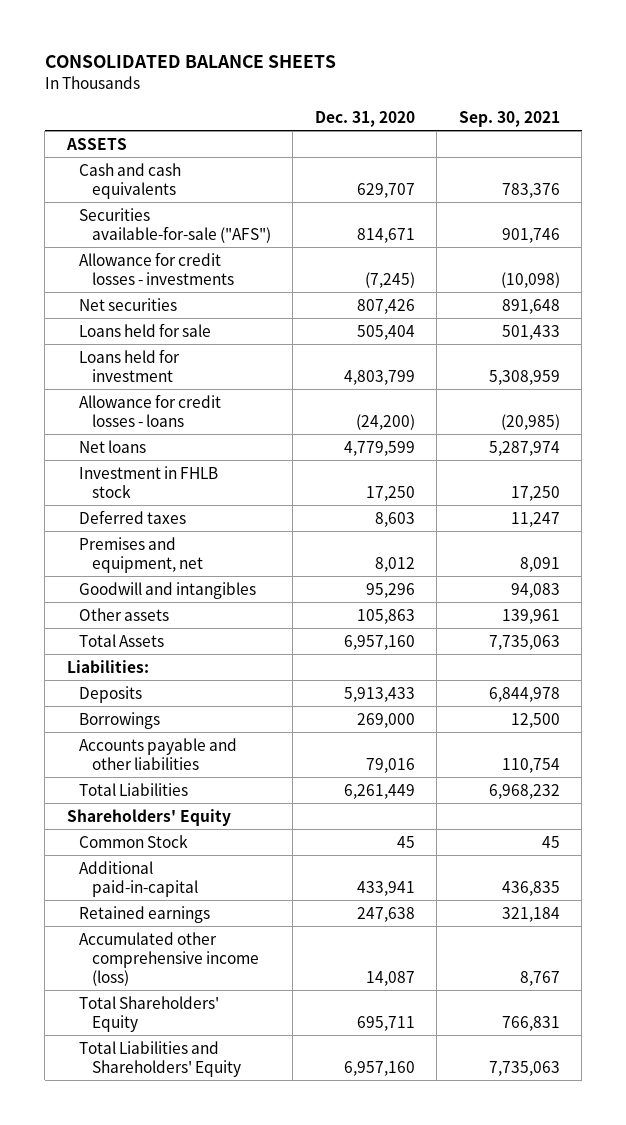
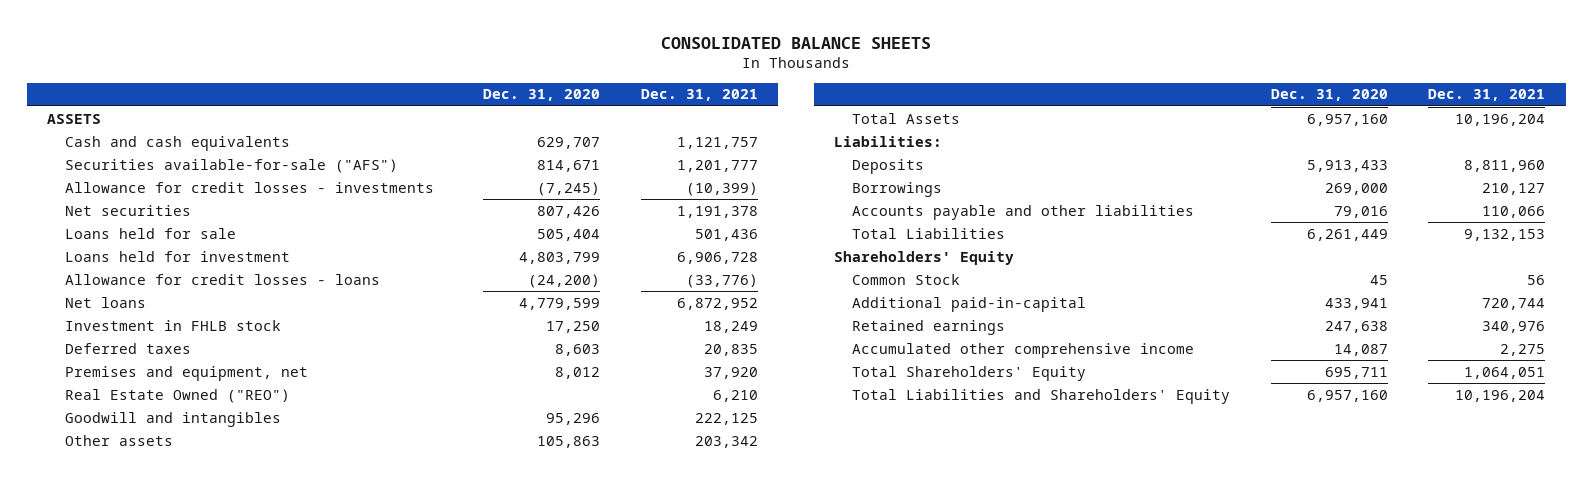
[458,110,560,127] Sep. 30, 2021 -> none
none -> [640,89,758,102] Dec. 31, 2021
none -> [64,388,290,403] Real Estate Owned ("REO")
[79,931,259,986] Accumulated other comprehensive income (loss) -> [852,342,1195,358] Accumulated other comprehensive income

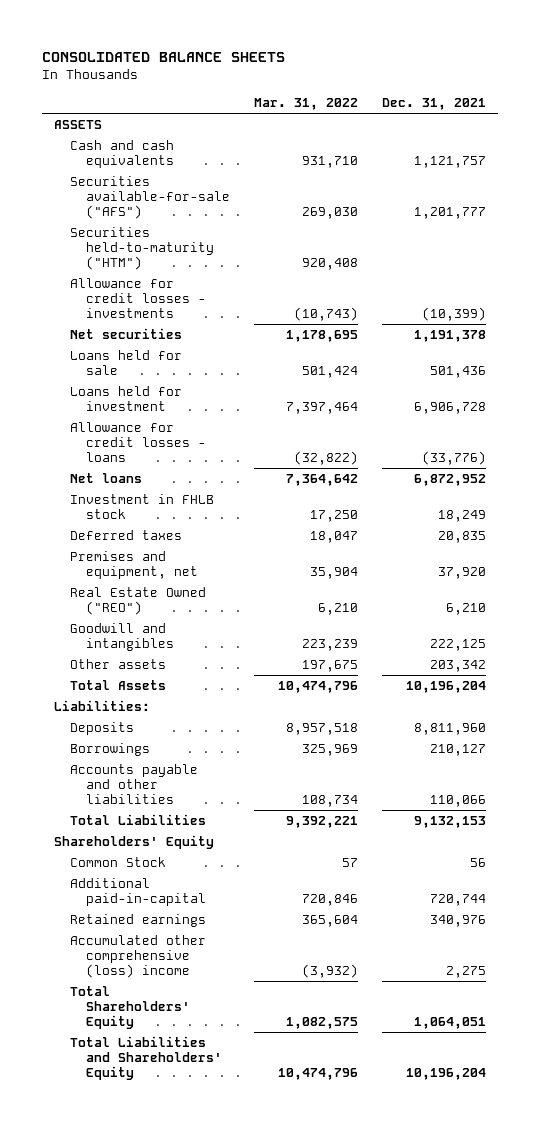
[483,89,601,102] Dec. 31, 2020 -> none
none -> [253,98,358,111] Mar. 31, 2022
none -> [70,226,214,270] Securities held-to-maturity ("HTM")
[852,342,1195,358] Accumulated other comprehensive income -> [70,934,207,978] Accumulated other comprehensive (loss) income

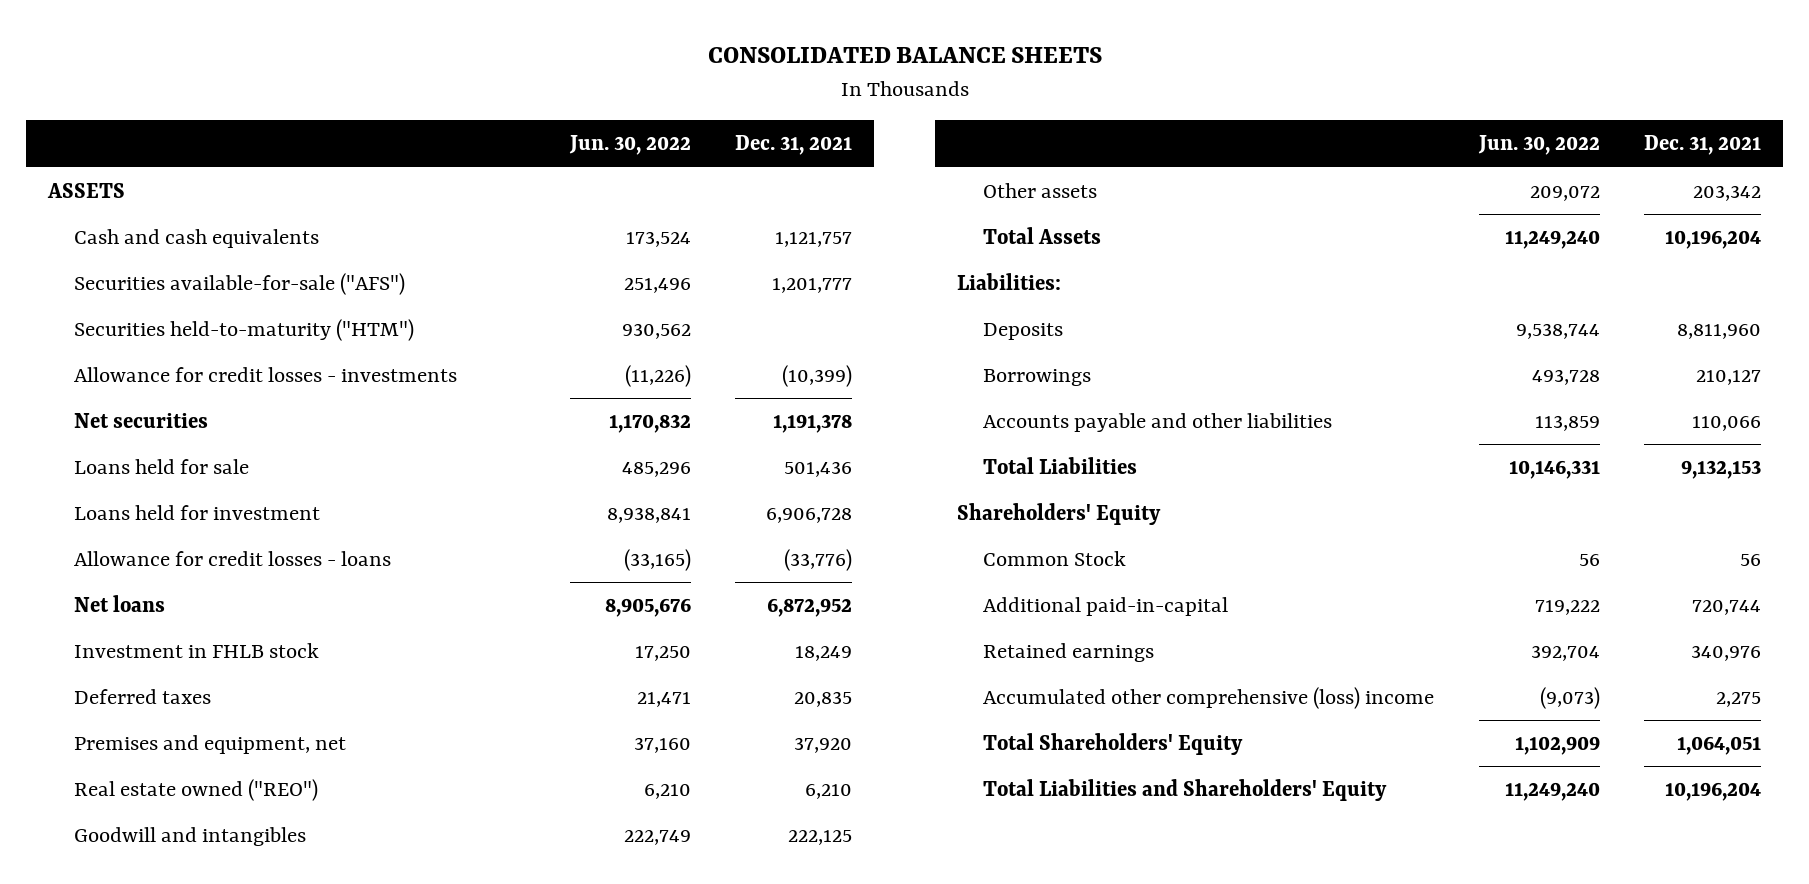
[253,98,358,111] Mar. 31, 2022 -> none
none -> [568,135,691,156] Jun. 30, 2022
[70,586,207,615] Real Estate Owned ("REO") -> [74,779,319,802] Real estate owned ("REO")

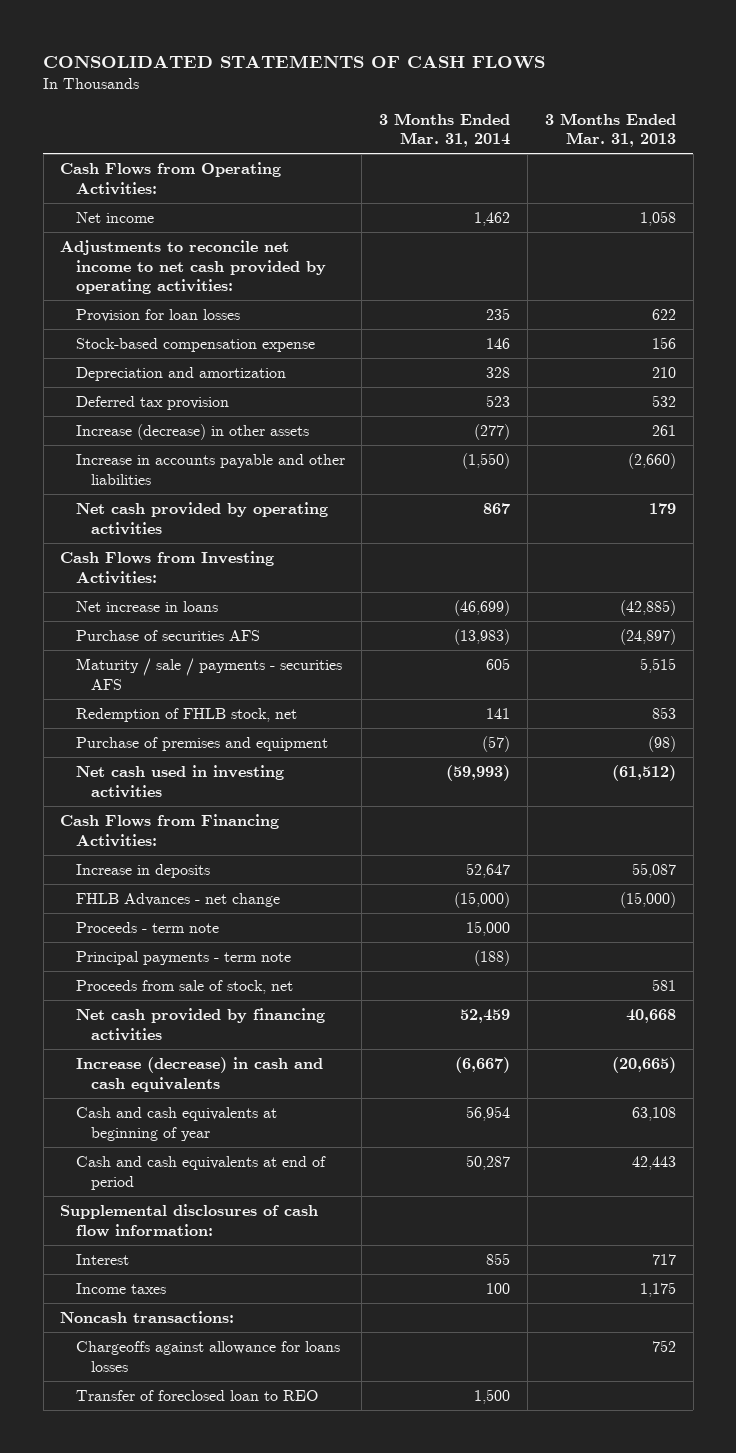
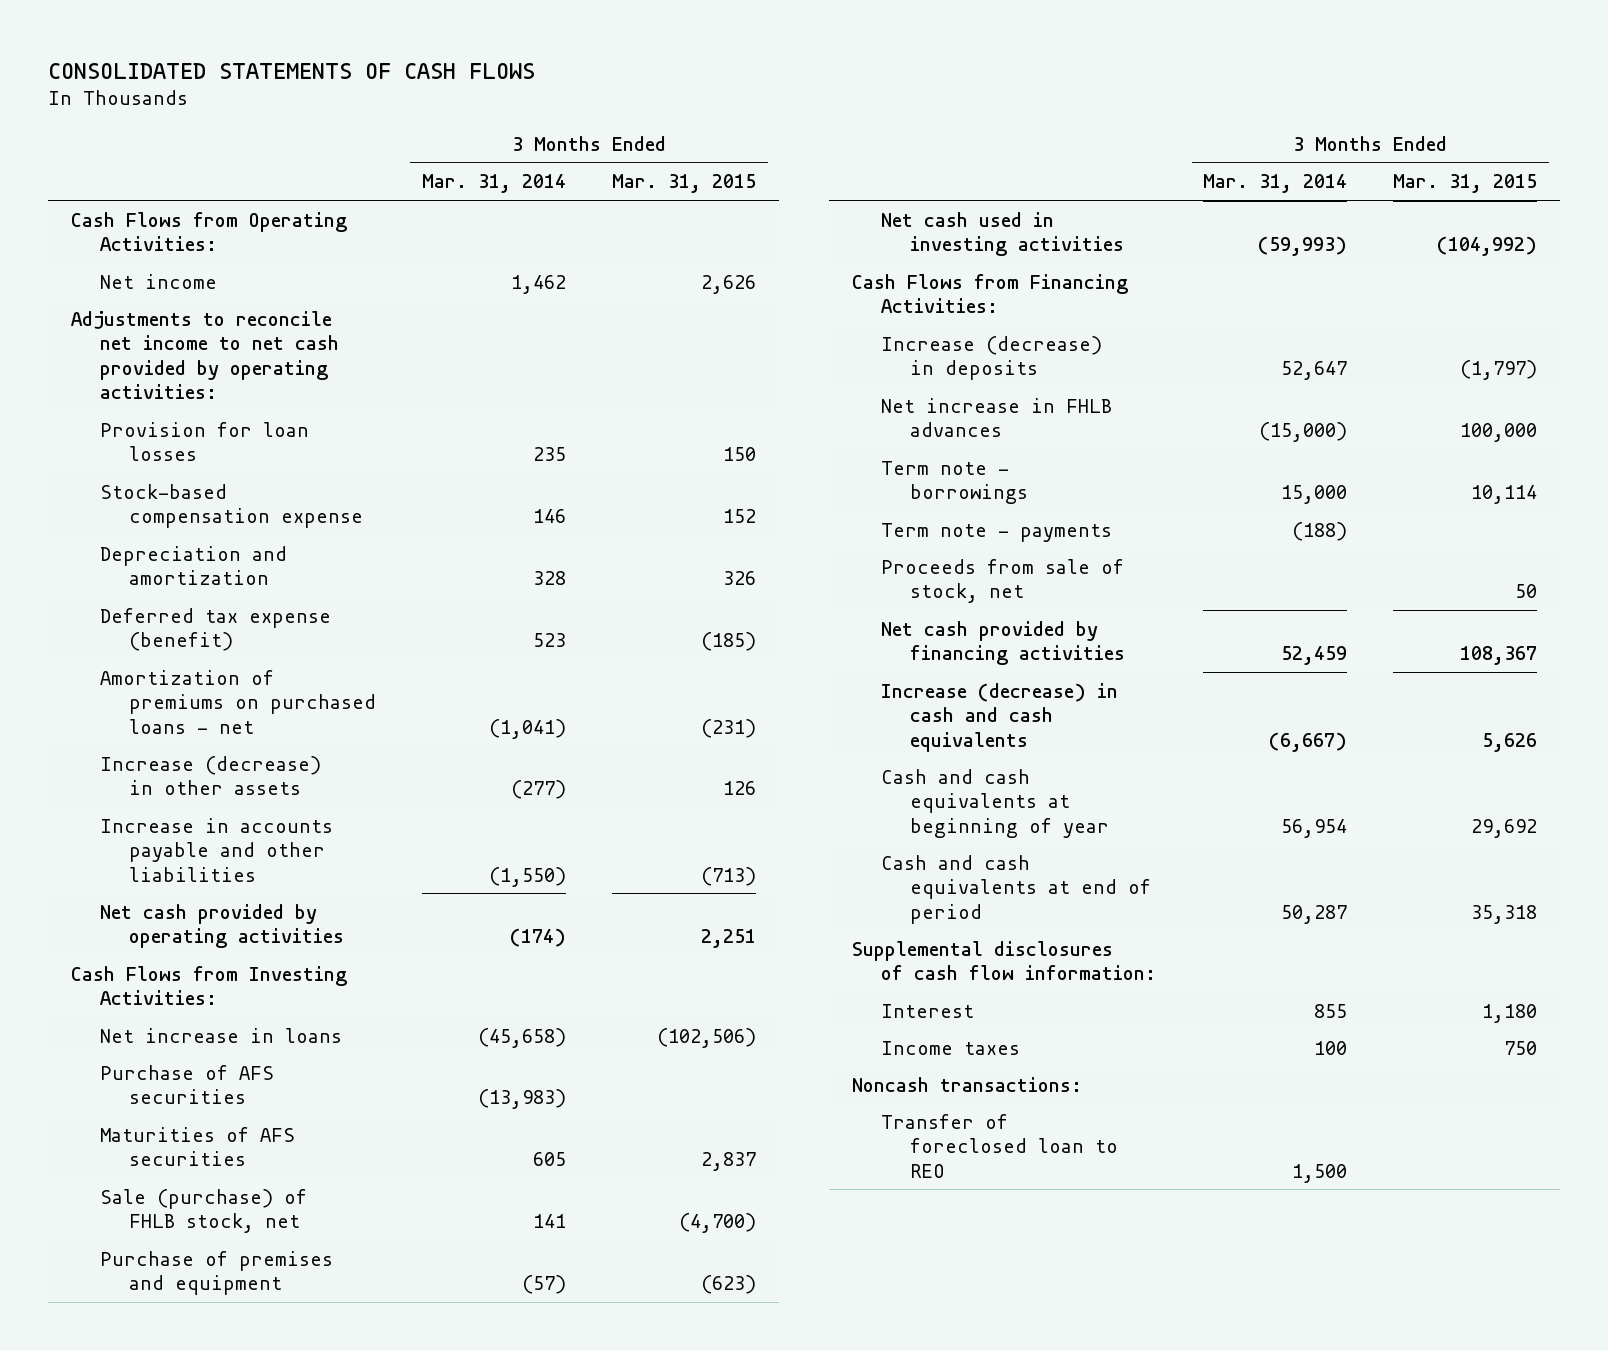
[545,112,677,148] 3 Months Ended Mar. 31, 2013 -> none
none -> [612,174,757,194] Mar. 31, 2015
[75,396,229,411] Deferred tax provision -> [99,607,331,652] Deferred tax expense (benefit)
none -> [99,669,376,734] Amortization of premiums on purchased loans - net
[483,503,511,515] 867 -> [509,928,566,948] (174)
[75,658,342,690] Maturity / sale / payments - securities AFS -> none
[454,600,511,617] (46,699) -> [477,1027,566,1048] (45,658)
[75,630,260,642] Purchase of securities AFS -> [99,1064,274,1105] Purchase of AFS securities
none -> [99,1126,295,1167] Maturities of AFS securities
[75,708,297,723] Redemption of FHLB stock, net -> [99,1188,307,1234] Sale (purchase) of FHLB stock, net
[75,864,210,879] Increase in deposits -> [880,335,1102,381] Increase (decrease) in deposits
[75,893,280,908] FHLB Advances - net change -> [880,397,1112,438] Net increase in FHLB advances
[75,922,219,934] Proceeds - term note -> [880,460,1028,505] Term note - borrowings
[75,951,291,966] Principal payments - term note -> [880,522,1112,542] Term note - payments
[75,1341,340,1372] Chargeoffs against allowance for loans losses -> none

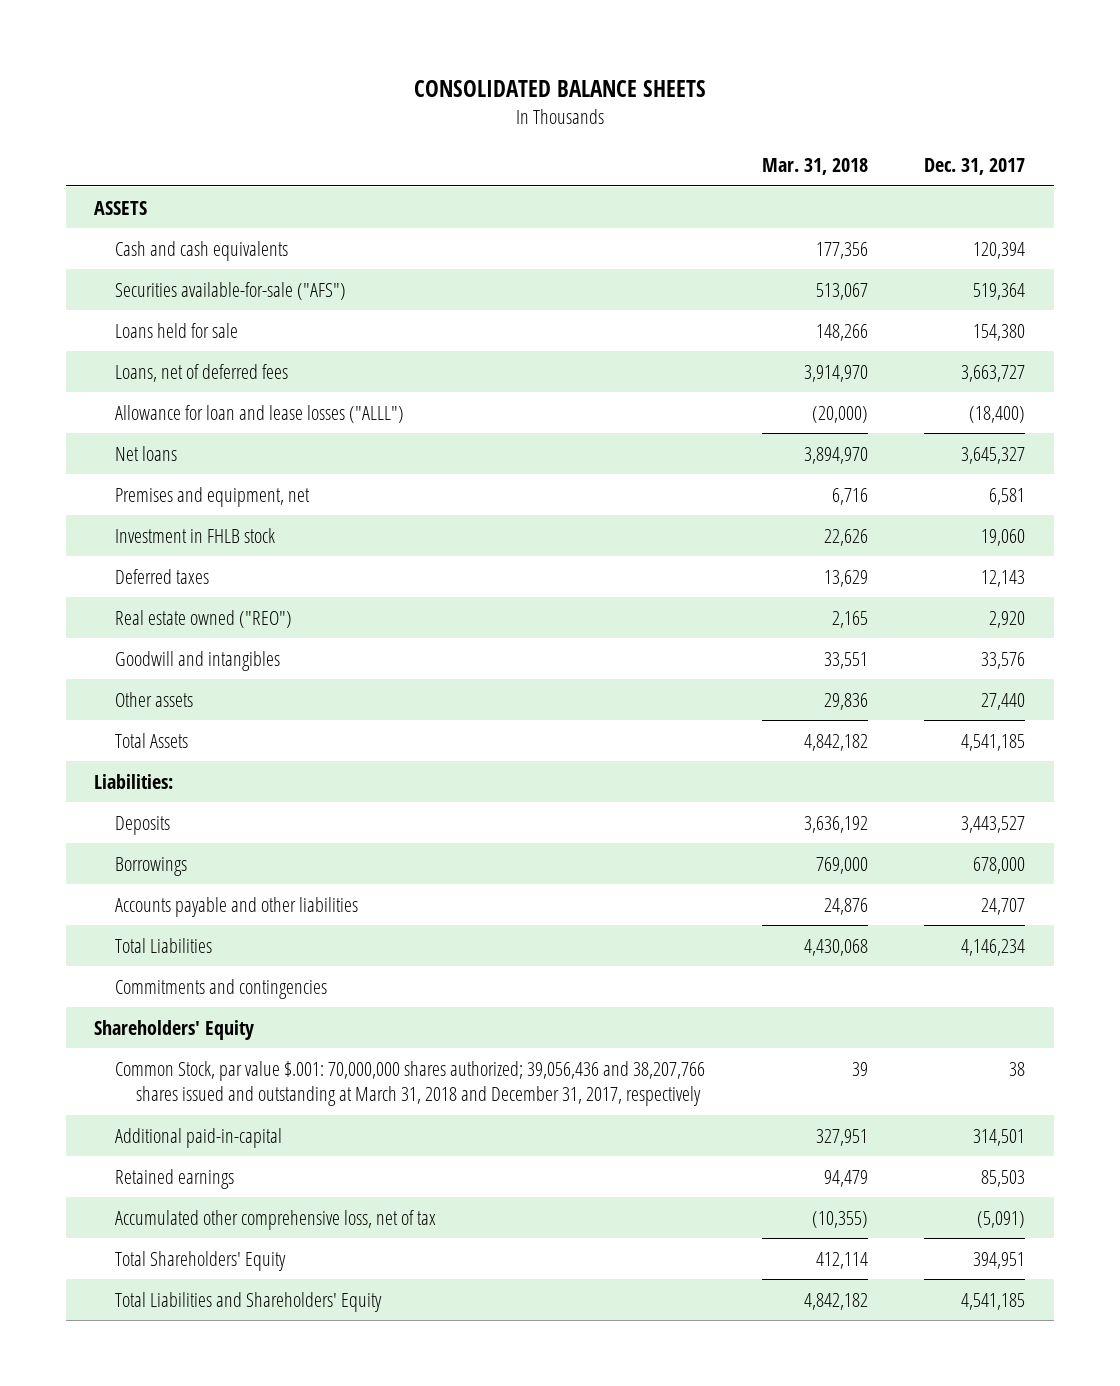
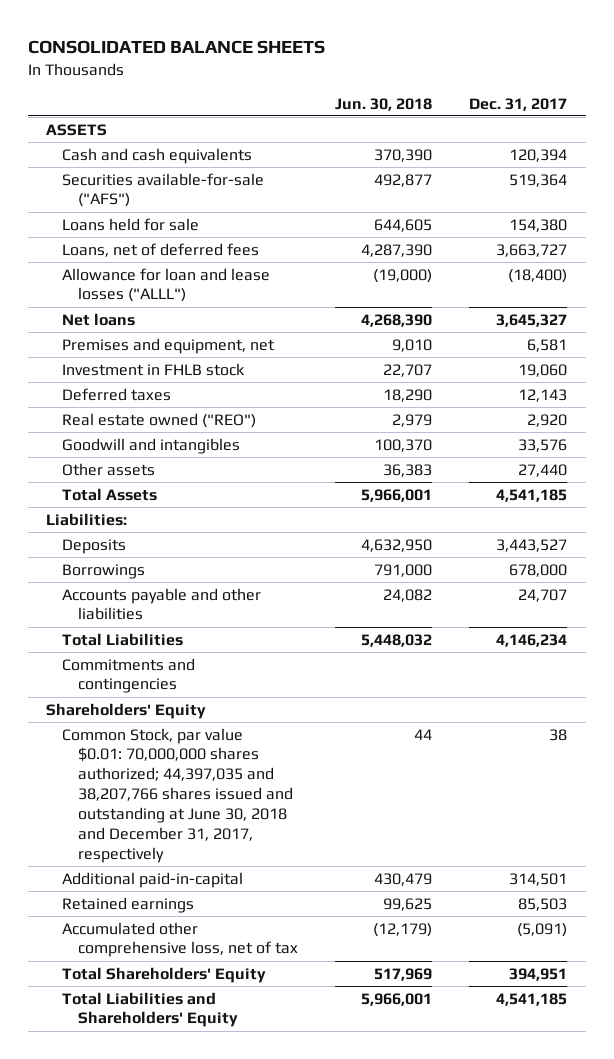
[761,158,868,176] Mar. 31, 2018 -> none
none -> [335,97,433,111] Jun. 30, 2018
[115,1060,706,1107] Common Stock, par value $.001: 70,000,000 shares authorized; 39,056,436 and 38,207,766 shares issued and outstanding at March 31, 2018 and December 31, 2017, respectively -> [62,727,294,864] Common Stock, par value $0.01: 70,000,000 shares authorized; 44,397,035 and 38,207,766 shares issued and outstanding at June 30, 2018 and December 31, 2017, respectively

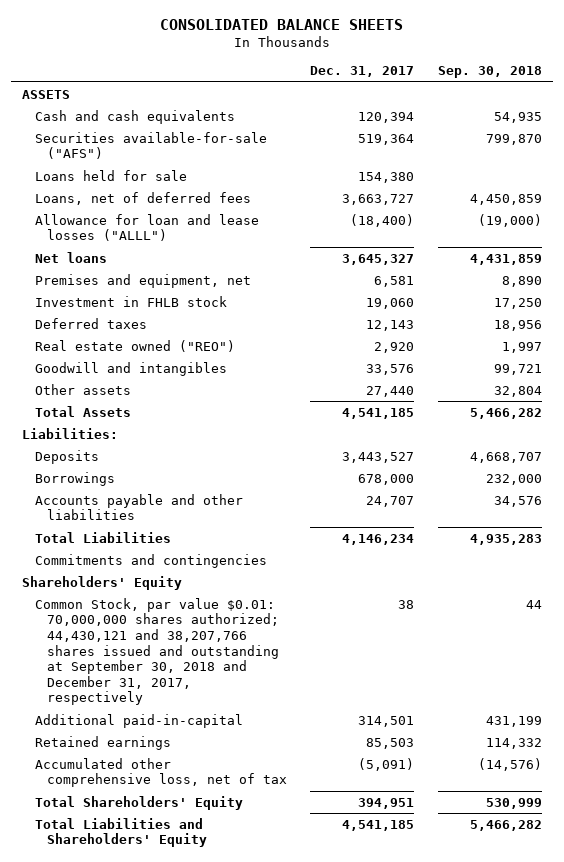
[335,97,433,111] Jun. 30, 2018 -> none
none -> [437,66,542,79] Sep. 30, 2018
[62,727,294,864] Common Stock, par value $0.01: 70,000,000 shares authorized; 44,397,035 and 38,207,766 shares issued and outstanding at June 30, 2018 and December 31, 2017, respectively -> [34,597,279,706] Common Stock, par value $0.01: 70,000,000 shares authorized; 44,430,121 and 38,207,766 shares issued and outstanding at September 30, 2018 and December 31, 2017, respectively

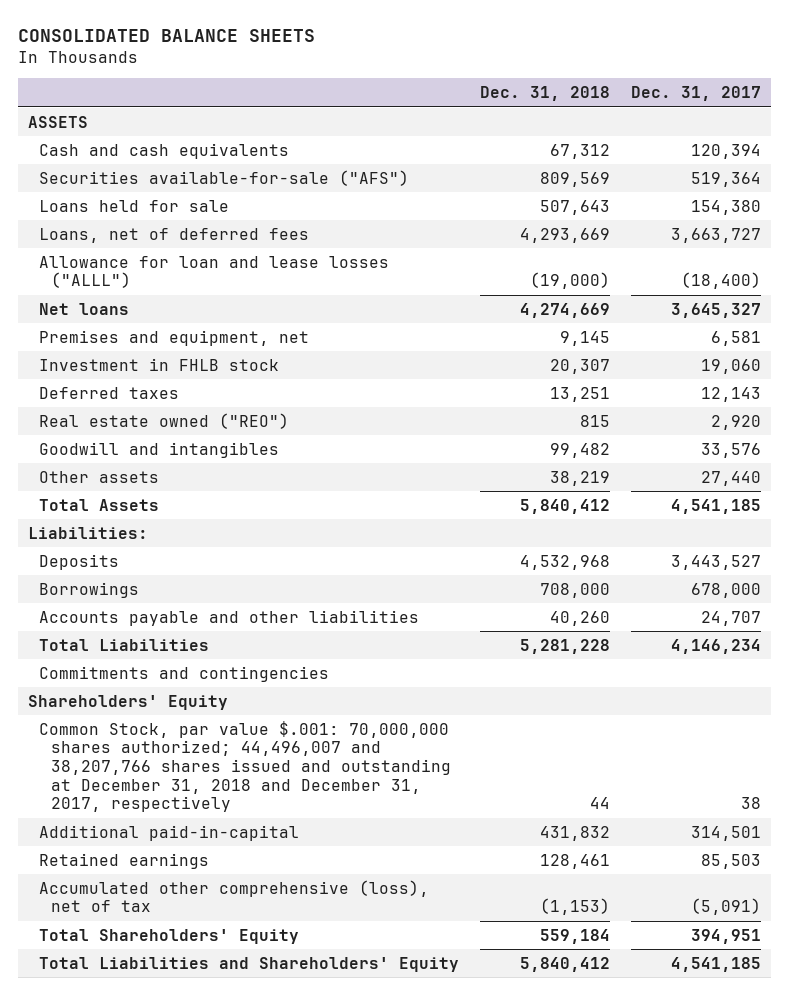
[437,66,542,79] Sep. 30, 2018 -> none
none -> [479,86,610,102] Dec. 31, 2018
[34,597,279,706] Common Stock, par value $0.01: 70,000,000 shares authorized; 44,430,121 and 38,207,766 shares issued and outstanding at September 30, 2018 and December 31, 2017, respectively -> [39,720,451,813] Common Stock, par value $.001: 70,000,000 shares authorized; 44,496,007 and 38,207,766 shares issued and outstanding at December 31, 2018 and December 31, 2017, respectively
[34,757,287,788] Accumulated other comprehensive loss, net of tax -> [39,879,430,913] Accumulated other comprehensive (loss), net of tax

